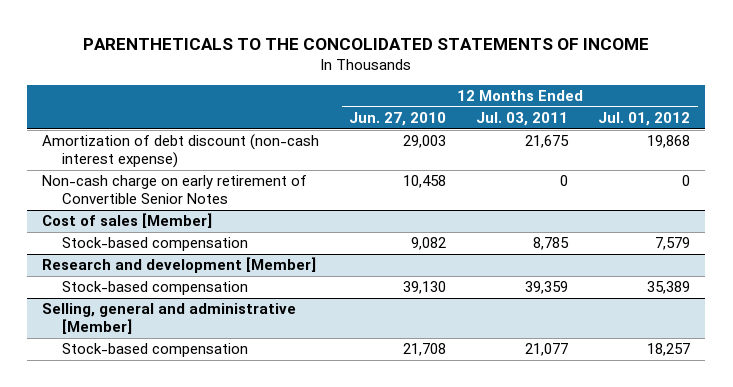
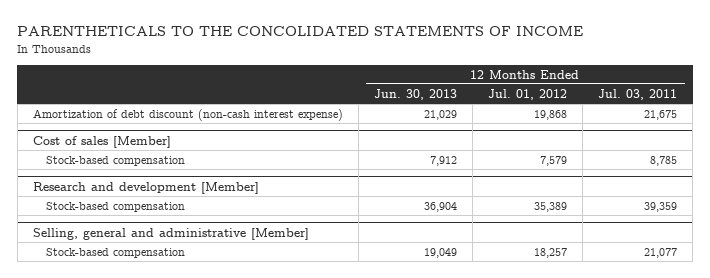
[349,112,447,127] Jun. 27, 2010 -> none
none -> [373,88,457,100] Jun. 30, 2013
[42,175,308,205] Non-cash charge on early retirement of Convertible Senior Notes -> none

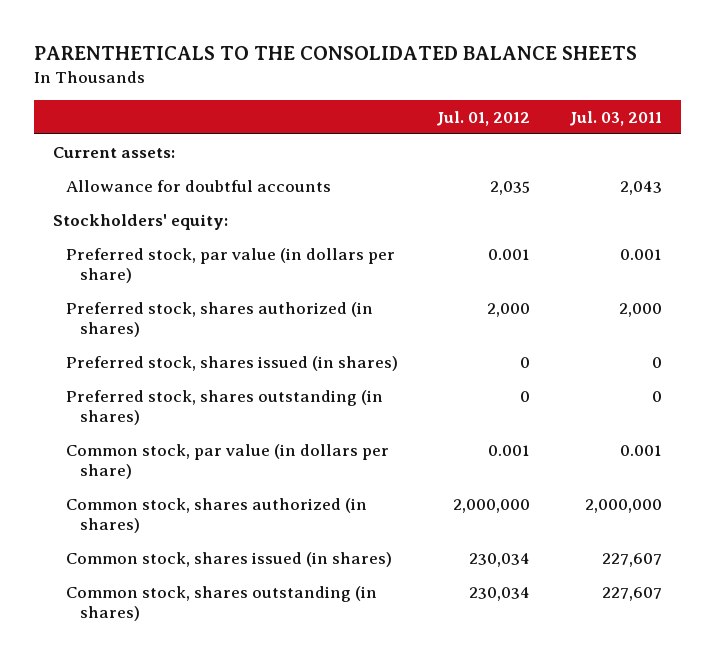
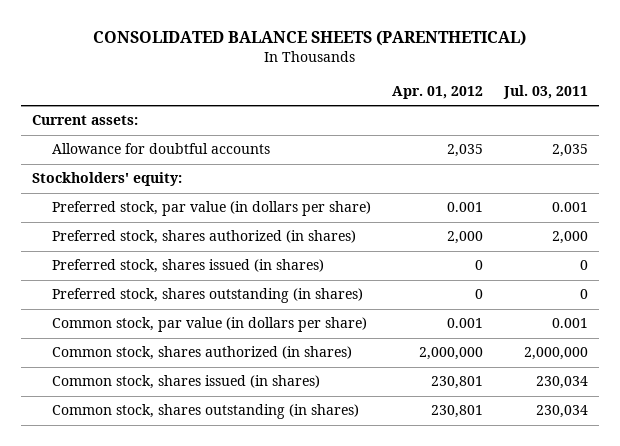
[33,46,637,61] PARENTHETICALS TO THE CONSOLIDATED BALANCE SHEETS -> [93,30,527,47] CONSOLIDATED BALANCE SHEETS (PARENTHETICAL)
[436,110,531,126] Jul. 01, 2012 -> none
none -> [391,85,483,99] Apr. 01, 2012
[619,180,662,195] 2,043 -> [552,144,589,158] 2,035
[601,552,662,567] 227,607 -> [536,376,589,390] 230,034
[601,586,662,601] 227,607 -> [536,405,589,419] 230,034

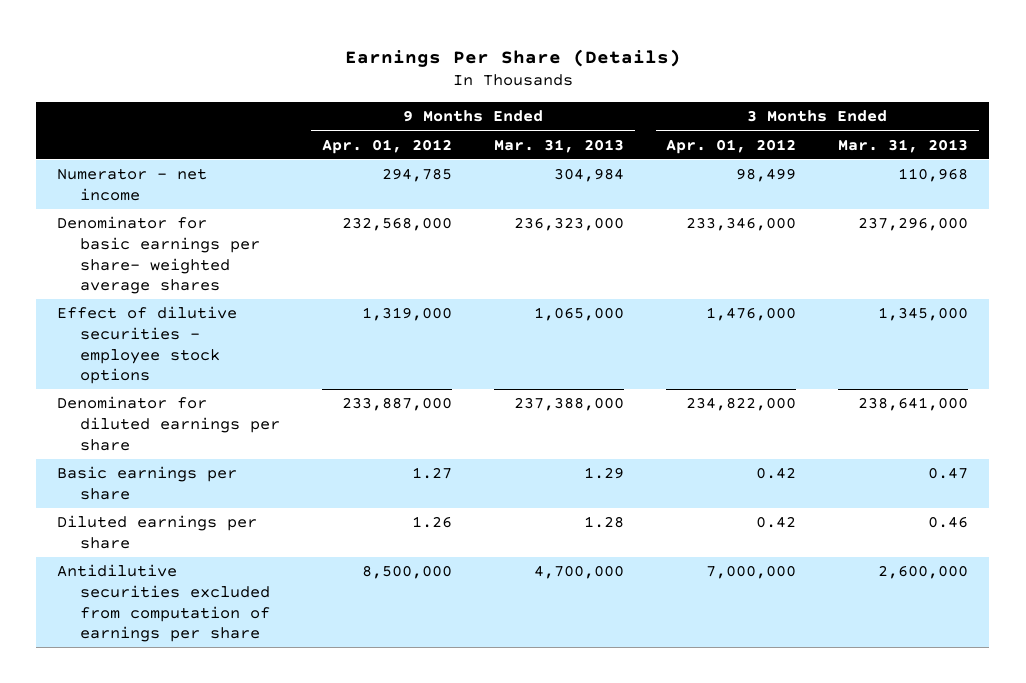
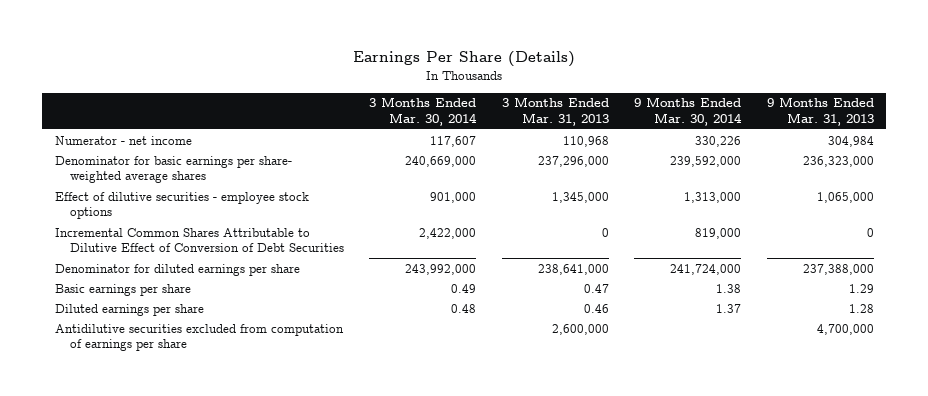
[321,138,452,154] Apr. 01, 2012 -> none
[666,138,797,154] Apr. 01, 2012 -> none
none -> [369,97,478,127] 3 Months Ended Mar. 30, 2014
none -> [634,97,743,127] 9 Months Ended Mar. 30, 2014
none -> [54,227,345,253] Incremental Common Shares Attributable to Dilutive Effect of Conversion of Debt Securities

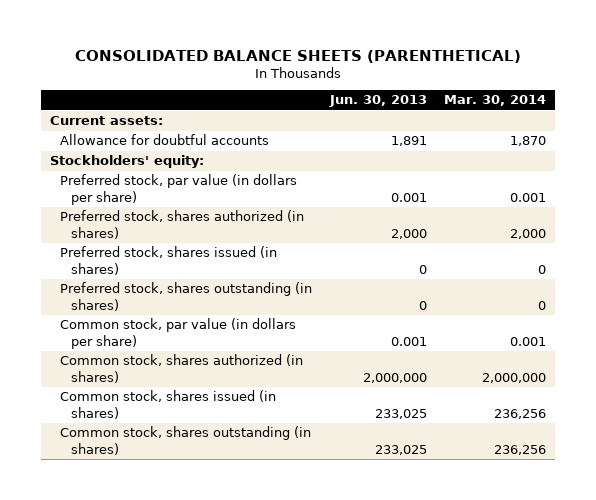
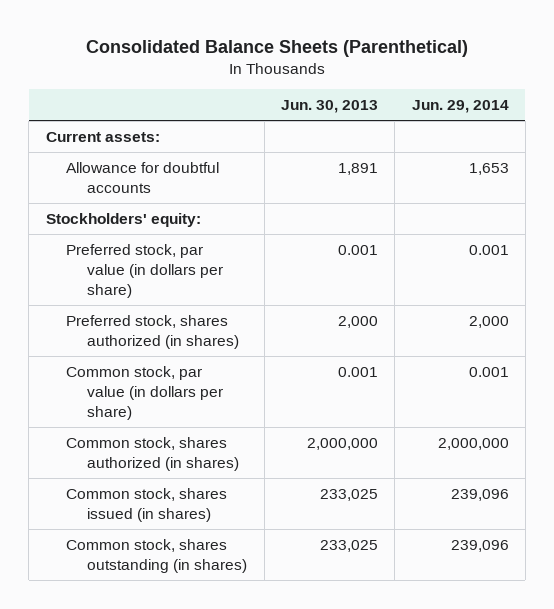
[75,49,522,63] CONSOLIDATED BALANCE SHEETS (PARENTHETICAL) -> [86,39,469,57] Consolidated Balance Sheets (Parenthetical)
[444,95,547,107] Mar. 30, 2014 -> none
none -> [411,100,509,114] Jun. 29, 2014
[60,246,278,275] Preferred stock, shares issued (in shares) -> none
[60,282,313,311] Preferred stock, shares outstanding (in shares) -> none

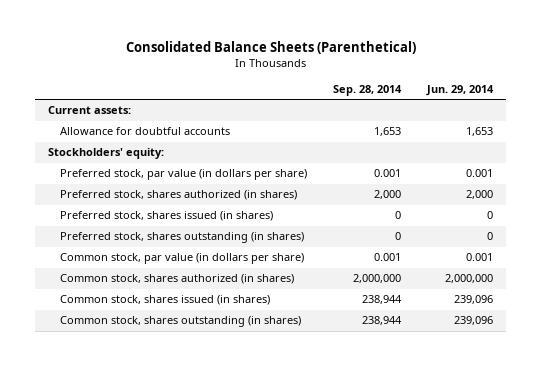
[280,100,378,114] Jun. 30, 2013 -> none
none -> [333,84,403,96] Sep. 28, 2014
none -> [60,211,274,222] Preferred stock, shares issued (in shares)
none -> [60,232,305,244] Preferred stock, shares outstanding (in shares)

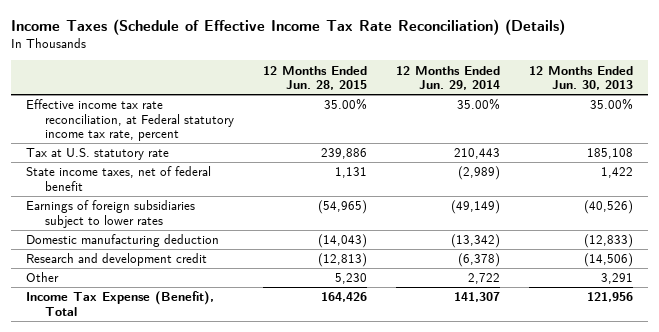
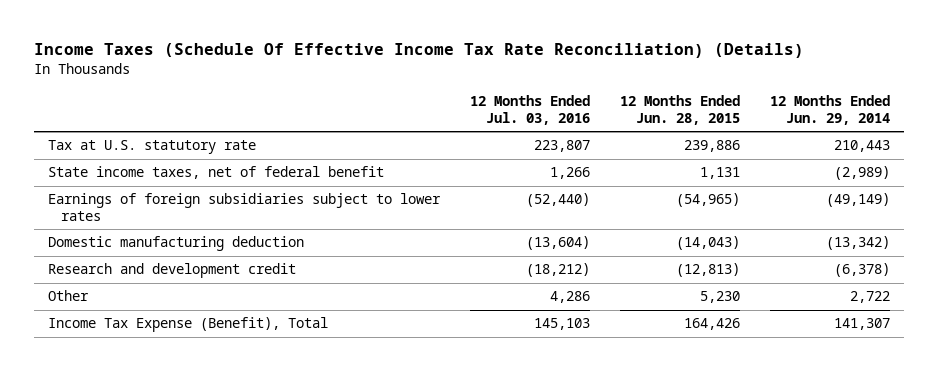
[11,18,566,35] Income Taxes (Schedule of Effective Income Tax Rate Reconciliation) (Details) -> [33,43,804,59] Income Taxes (Schedule Of Effective Income Tax Rate Reconciliation) (Details)
[529,65,634,90] 12 Months Ended Jun. 30, 2013 -> none
none -> [470,95,591,126] 12 Months Ended Jul. 03, 2016
[26,99,234,142] Effective income tax rate reconciliation, at Federal statutory income tax rate, percent -> none

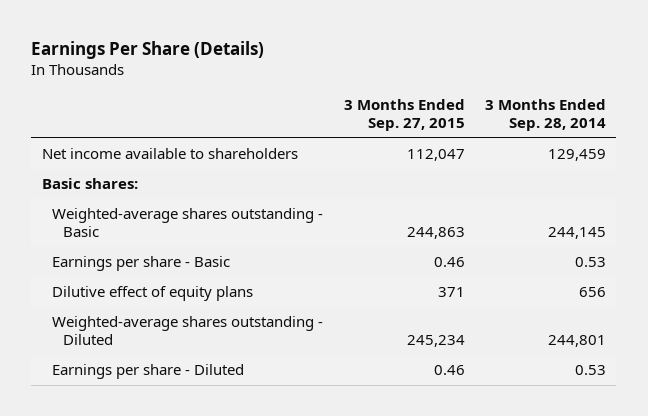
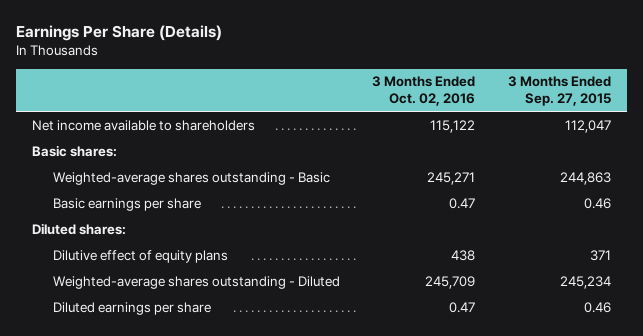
[484,99,606,132] 3 Months Ended Sep. 28, 2014 -> none
none -> [372,76,476,107] 3 Months Ended Oct. 02, 2016
[52,256,231,272] Earnings per share - Basic -> [53,197,202,211] Basic earnings per share
none -> [32,222,127,235] Diluted shares:
[52,364,245,380] Earnings per share - Diluted -> [53,301,212,315] Diluted earnings per share

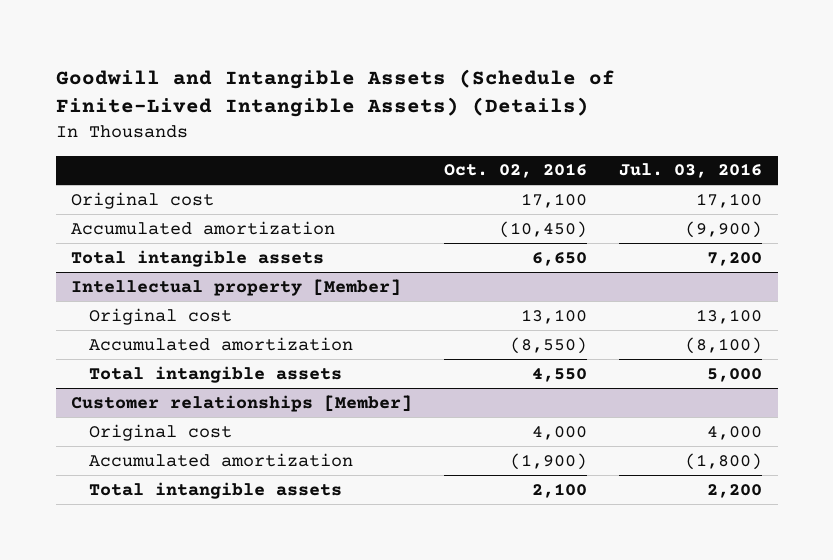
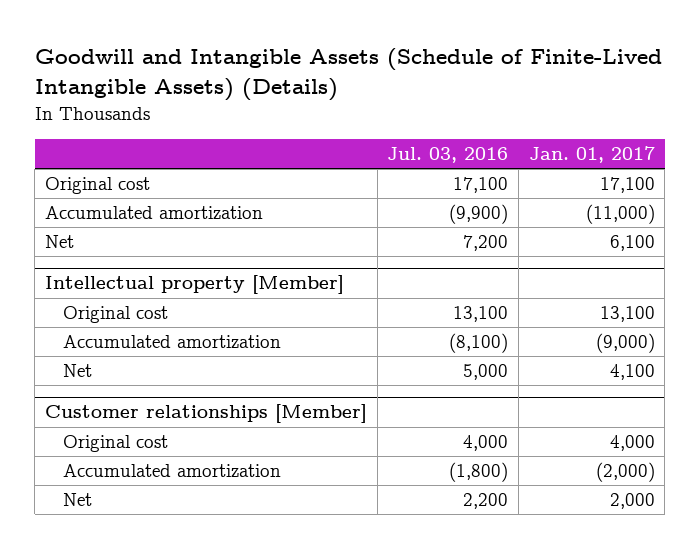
[444,163,588,179] Oct. 02, 2016 -> none
none -> [528,145,655,163] Jan. 01, 2017
[71,249,325,267] Total intangible assets -> [44,235,74,249] Net
[88,365,342,383] Total intangible assets -> [62,364,92,378] Net
[88,481,342,499] Total intangible assets -> [62,493,92,507] Net

